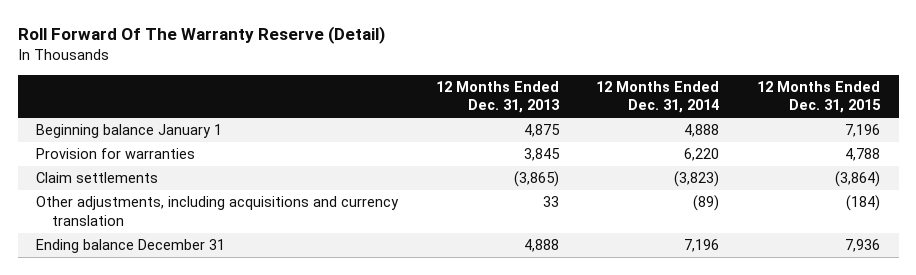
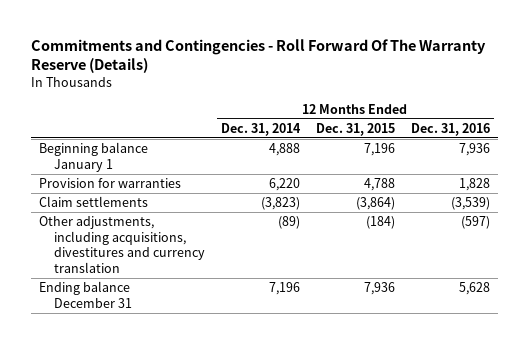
[17,26,385,45] Roll Forward Of The Warranty Reserve (Detail) -> [31,38,487,74] Commitments and Contingencies - Roll Forward Of The Warranty Reserve (Details)
[435,80,560,114] 12 Months Ended Dec. 31, 2013 -> none
none -> [410,122,490,136] Dec. 31, 2016
[36,196,400,226] Other adjustments, including acquisitions and currency translation -> [39,216,205,273] Other adjustments, including acquisitions, divestitures and currency translation

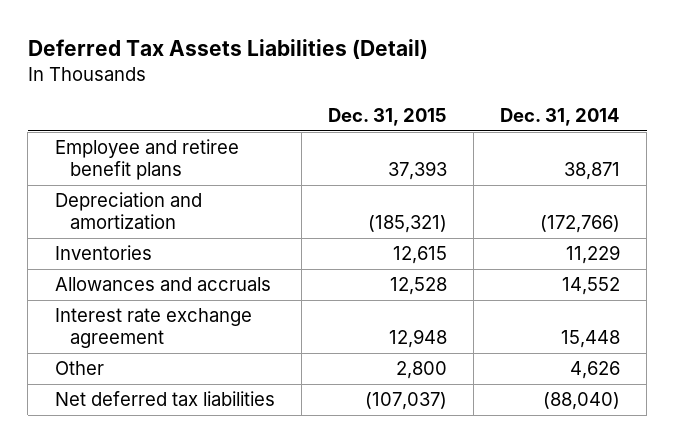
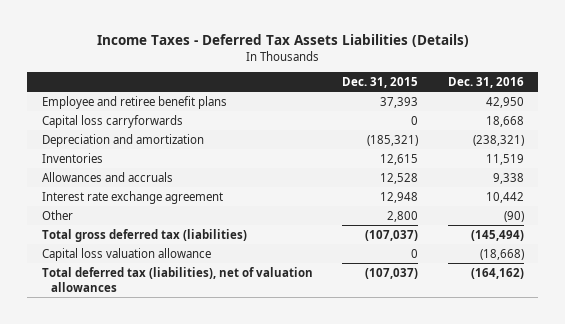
[27,39,428,60] Deferred Tax Assets Liabilities (Detail) -> [96,33,469,47] Income Taxes - Deferred Tax Assets Liabilities (Details)
[500,107,621,126] Dec. 31, 2014 -> none
none -> [447,76,524,88] Dec. 31, 2016
none -> [41,114,183,128] Capital loss carryforwards
none -> [41,228,247,242] Total gross deferred tax (liabilities)
none -> [41,247,211,261] Capital loss valuation allowance
[54,391,275,407] Net deferred tax liabilities -> [41,266,313,292] Total deferred tax (liabilities), net of valuation allowances

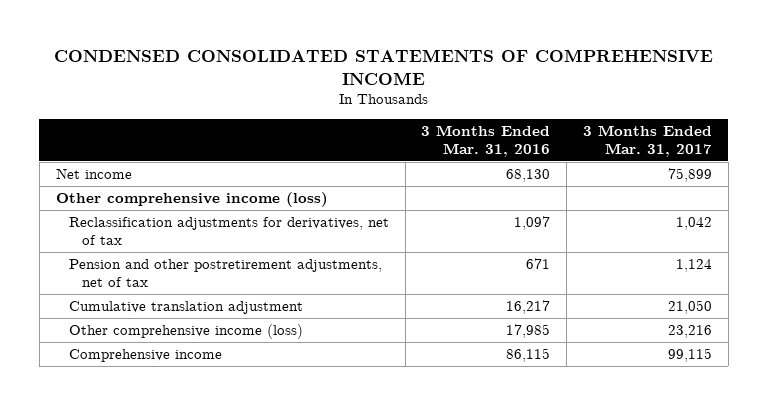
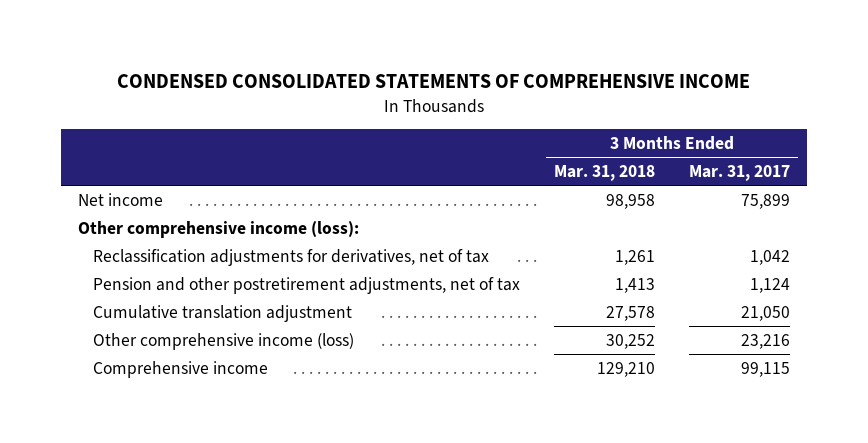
[421,124,551,157] 3 Months Ended Mar. 31, 2016 -> none
none -> [554,164,656,181] Mar. 31, 2018
[55,192,328,208] Other comprehensive income (loss) -> [77,220,359,238] Other comprehensive income (loss):

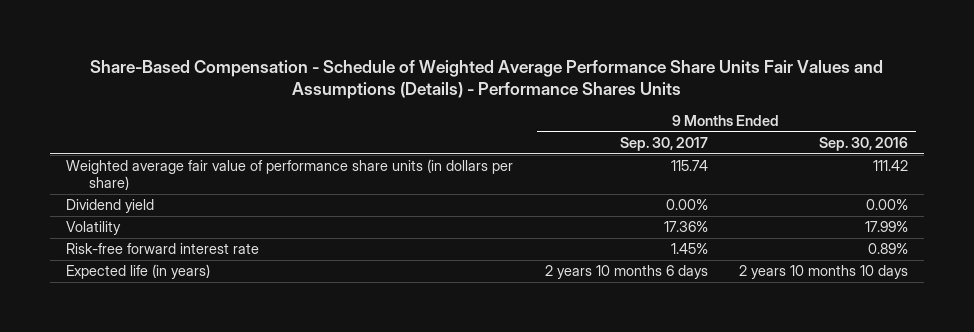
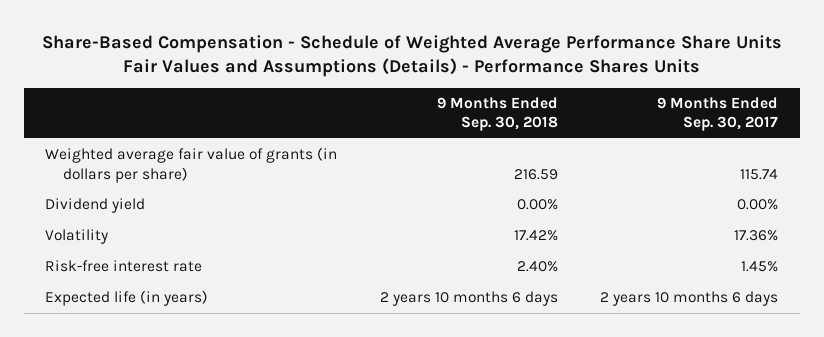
[819,137,909,152] Sep. 30, 2016 -> none
none -> [436,97,558,132] 9 Months Ended Sep. 30, 2018
[65,159,513,191] Weighted average fair value of performance share units (in dollars per share) -> [45,147,338,183] Weighted average fair value of grants (in dollars per share)
[65,243,259,255] Risk-free forward interest rate -> [45,260,203,273] Risk-free interest rate

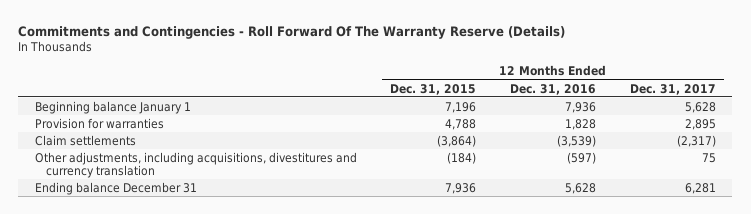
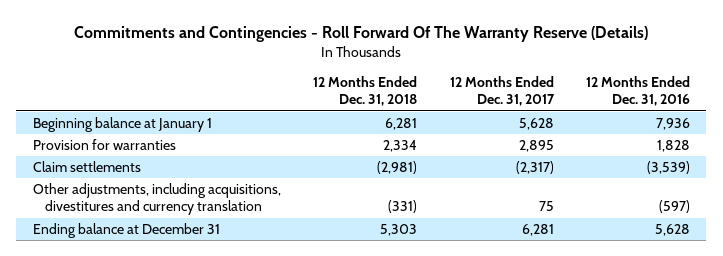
[390,83,477,95] Dec. 31, 2015 -> none
none -> [313,76,418,107] 12 Months Ended Dec. 31, 2018
[34,100,191,114] Beginning balance January 1 -> [32,117,212,133] Beginning balance at January 1
[34,181,197,195] Ending balance December 31 -> [32,223,220,239] Ending balance at December 31

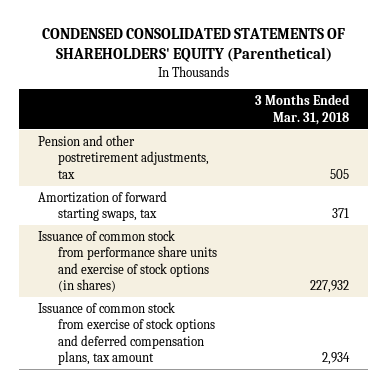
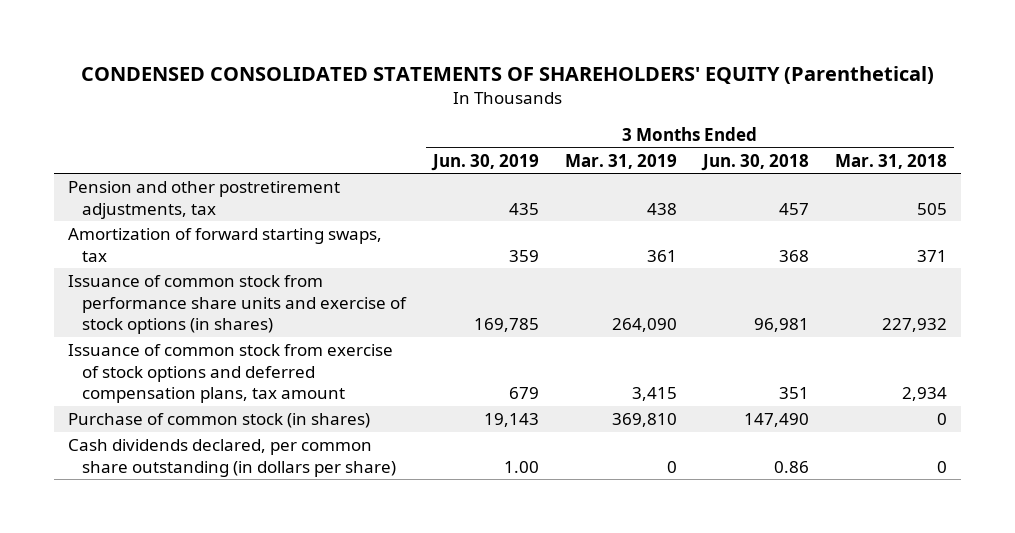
none -> [430,153,539,171] Jun. 30, 2019
none -> [564,153,677,169] Mar. 31, 2019
none -> [701,153,810,171] Jun. 30, 2018
none -> [67,413,370,429] Purchase of common stock (in shares)
none -> [67,439,397,477] Cash dividends declared, per common share outstanding (in dollars per share)

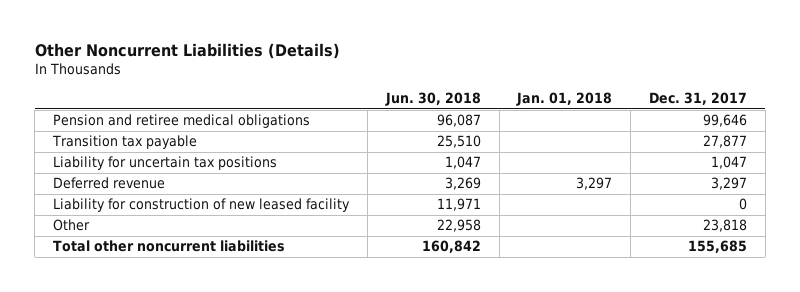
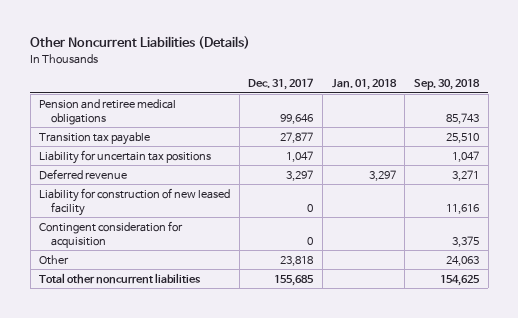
[384,92,481,107] Jun. 30, 2018 -> none
none -> [414,79,481,91] Sep. 30, 2018
none -> [39,220,184,248] Contingent consideration for acquisition

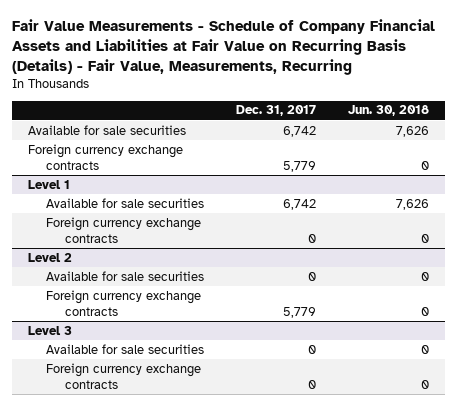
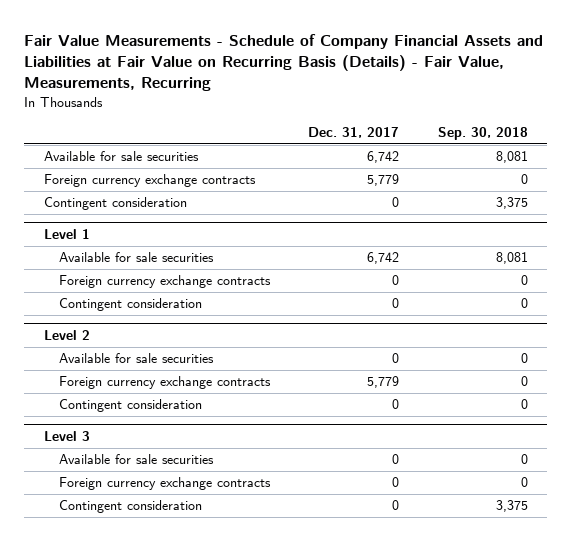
[348,105,430,117] Jun. 30, 2018 -> none
none -> [437,126,528,140] Sep. 30, 2018
none -> [43,197,187,211] Contingent consideration
none -> [58,298,202,312] Contingent consideration
none -> [58,399,202,413] Contingent consideration
none -> [58,500,202,514] Contingent consideration

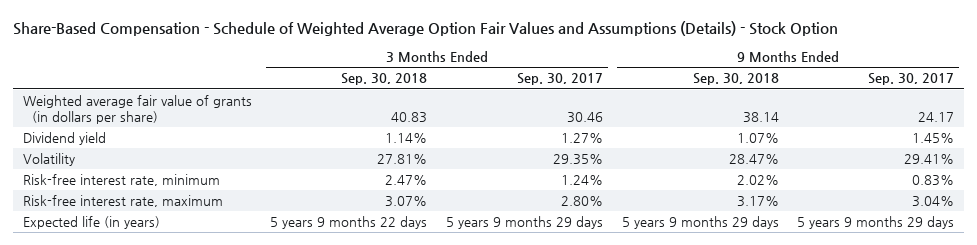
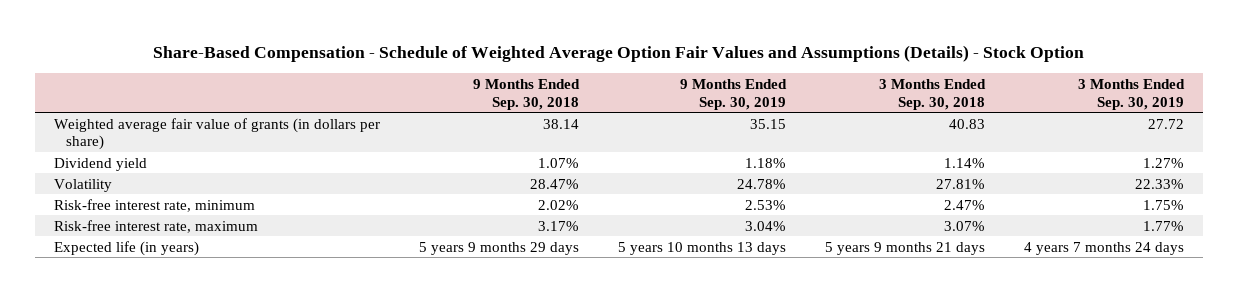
[516,73,603,86] Sep. 30, 2017 -> none
[868,73,955,86] Sep. 30, 2017 -> none
none -> [680,78,788,110] 9 Months Ended Sep. 30, 2019
none -> [1077,78,1185,110] 3 Months Ended Sep. 30, 2019
[270,216,428,230] 5 years 9 months 22 days -> [824,241,985,255] 5 years 9 months 21 days

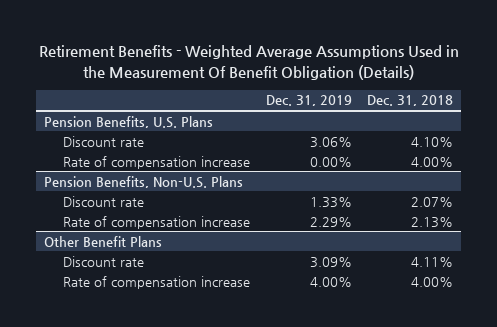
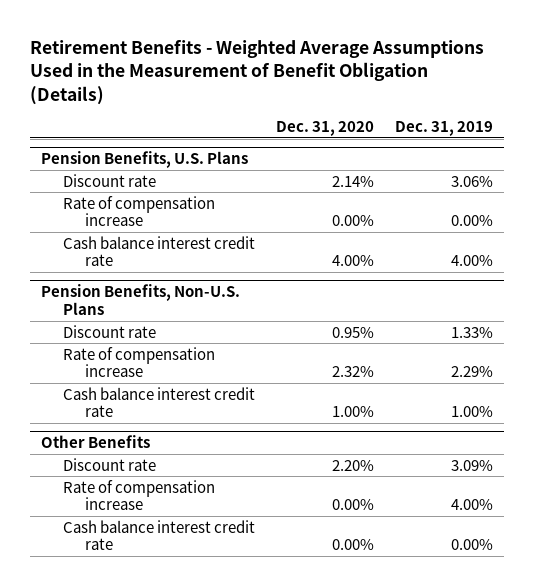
[38,45,459,80] Retirement Benefits - Weighted Average Assumptions Used in the Measurement Of Benefit Obligation (Details) -> [30,38,485,105] Retirement Benefits - Weighted Average Assumptions Used in the Measurement of Benefit Obligation (Details)
[367,95,454,107] Dec. 31, 2018 -> none
none -> [276,121,375,137] Dec. 31, 2020
none -> [63,235,256,267] Cash balance interest credit rate
none -> [63,386,256,418] Cash balance interest credit rate
[44,235,163,247] Other Benefit Plans -> [40,435,150,449] Other Benefits
none -> [63,519,256,551] Cash balance interest credit rate

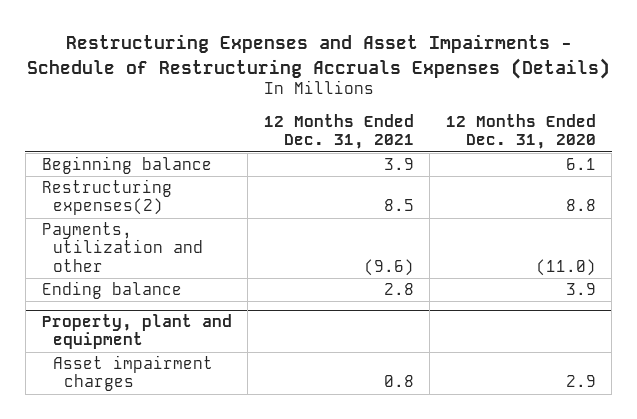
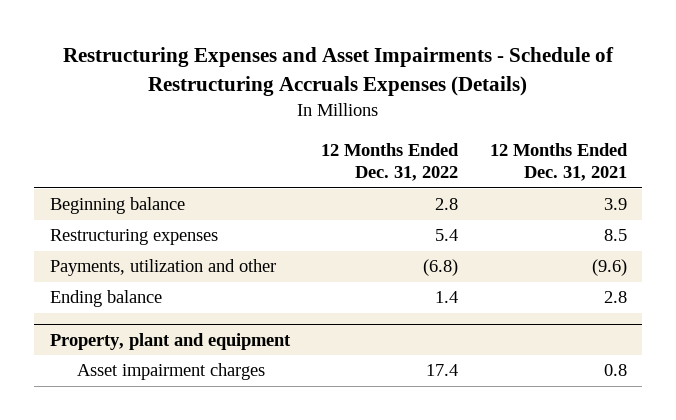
[445,114,596,150] 12 Months Ended Dec. 31, 2020 -> none
none -> [321,142,460,182] 12 Months Ended Dec. 31, 2022
[41,179,172,216] Restructuring expenses(2) -> [49,229,218,246] Restructuring expenses

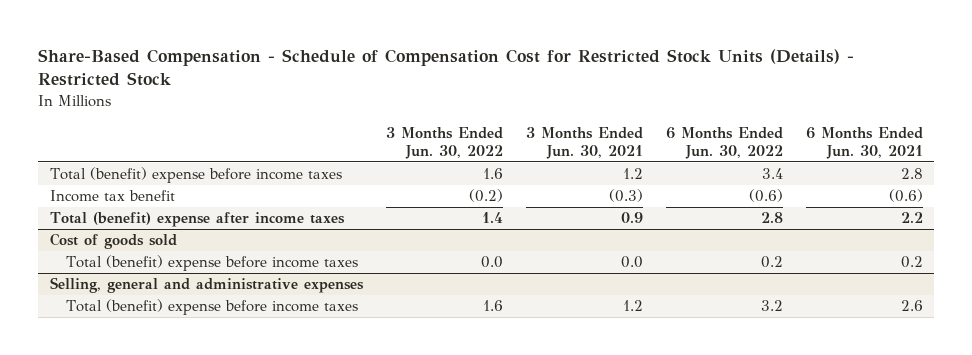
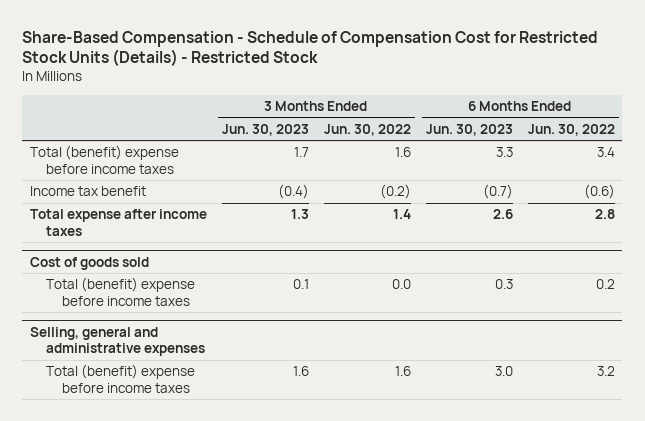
[525,126,643,159] 3 Months Ended Jun. 30, 2021 -> none
[805,126,923,159] 6 Months Ended Jun. 30, 2021 -> none
none -> [221,123,309,136] Jun. 30, 2023
none -> [425,123,513,136] Jun. 30, 2023
[49,212,345,228] Total (benefit) expense after income taxes -> [29,209,207,236] Total expense after income taxes

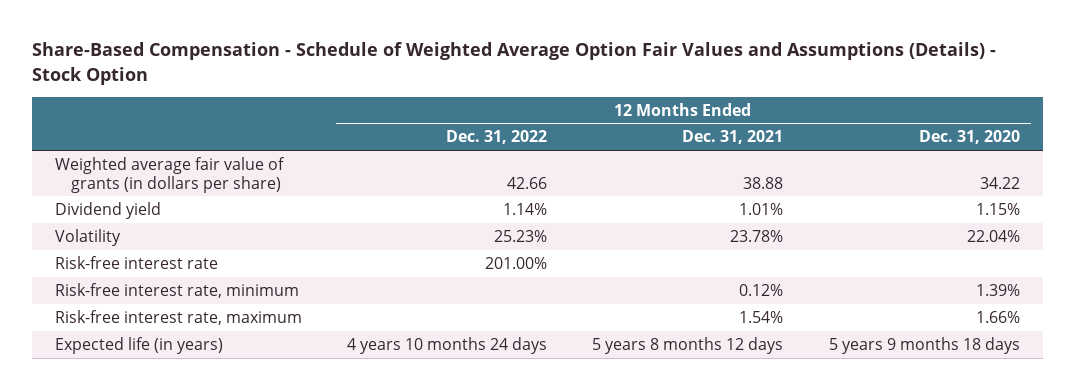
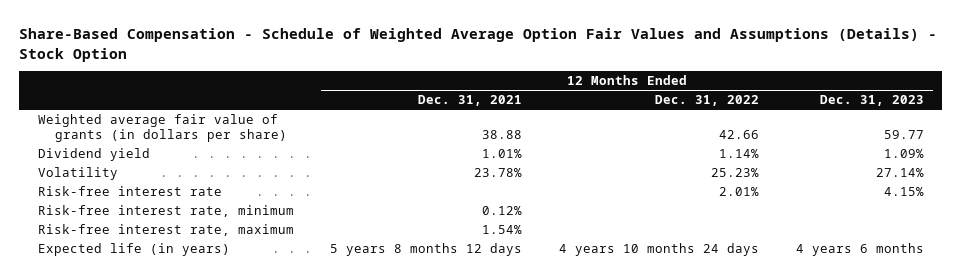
[918,130,1020,145] Dec. 31, 2020 -> none
none -> [819,95,924,107] Dec. 31, 2023
[484,256,547,269] 201.00% -> [718,187,759,197] 2.01%

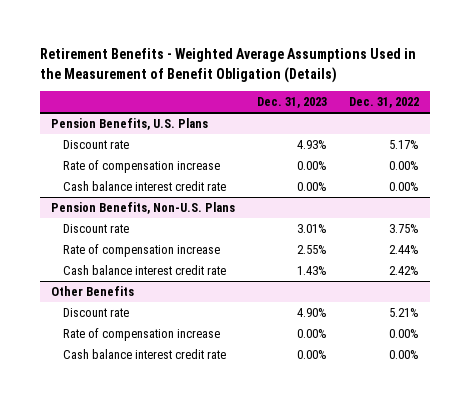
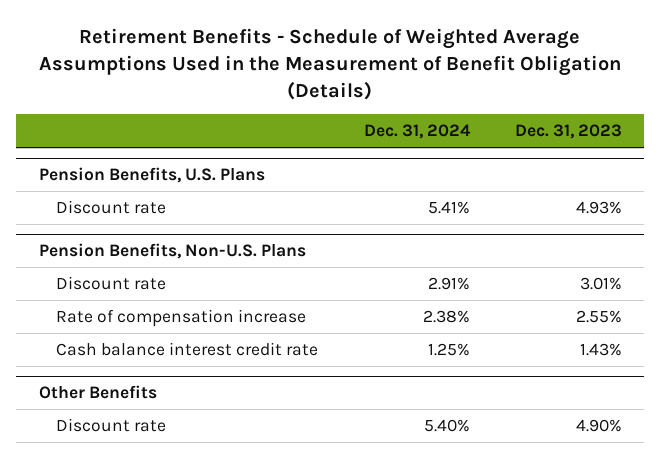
[40,48,417,83] Retirement Benefits - Weighted Average Assumptions Used in the Measurement of Benefit Obligation (Details) -> [39,28,622,100] Retirement Benefits - Schedule of Weighted Average Assumptions Used in the Measurement of Benefit Obligation (Details)
[348,97,419,109] Dec. 31, 2022 -> none
none -> [363,124,471,140] Dec. 31, 2024
[63,159,221,173] Rate of compensation increase -> none
[63,180,227,191] Cash balance interest credit rate -> none
[63,327,221,341] Rate of compensation increase -> none
[63,348,227,359] Cash balance interest credit rate -> none

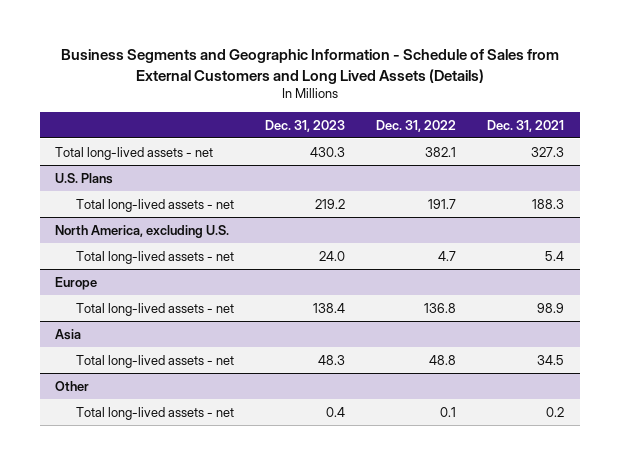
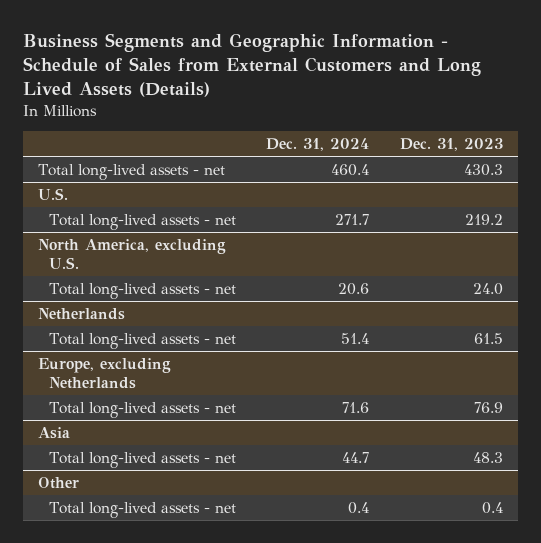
[376,119,457,132] Dec. 31, 2022 -> none
[487,119,565,132] Dec. 31, 2021 -> none
none -> [266,138,370,152] Dec. 31, 2024
[55,172,114,184] U.S. Plans -> [38,187,69,200] U.S.
[55,276,98,290] Europe -> none
none -> [38,307,126,320] Netherlands
[313,302,346,313] 138.4 -> [473,332,503,344] 61.5
none -> [38,357,172,389] Europe, excluding Netherlands
none -> [48,401,236,418] Total long-lived assets - net

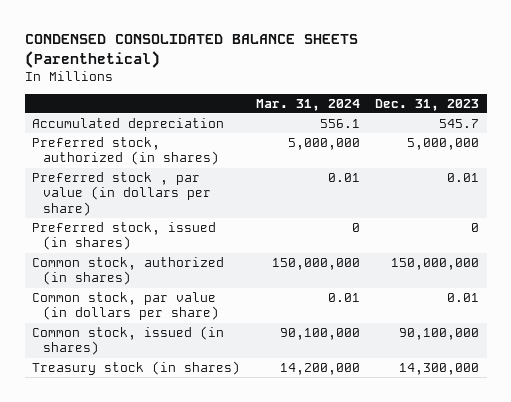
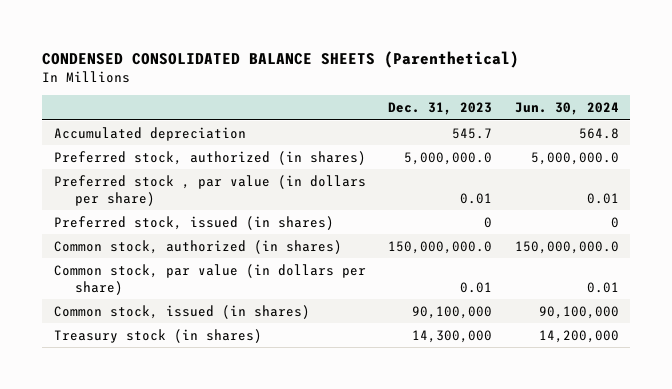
[255,98,360,111] Mar. 31, 2024 -> none
none -> [514,102,619,116] Jun. 30, 2024
[406,138,479,151] 5,000,000 -> [404,151,493,165] 5,000,000.0
[390,258,479,271] 150,000,000 -> [388,240,493,254] 150,000,000.0

